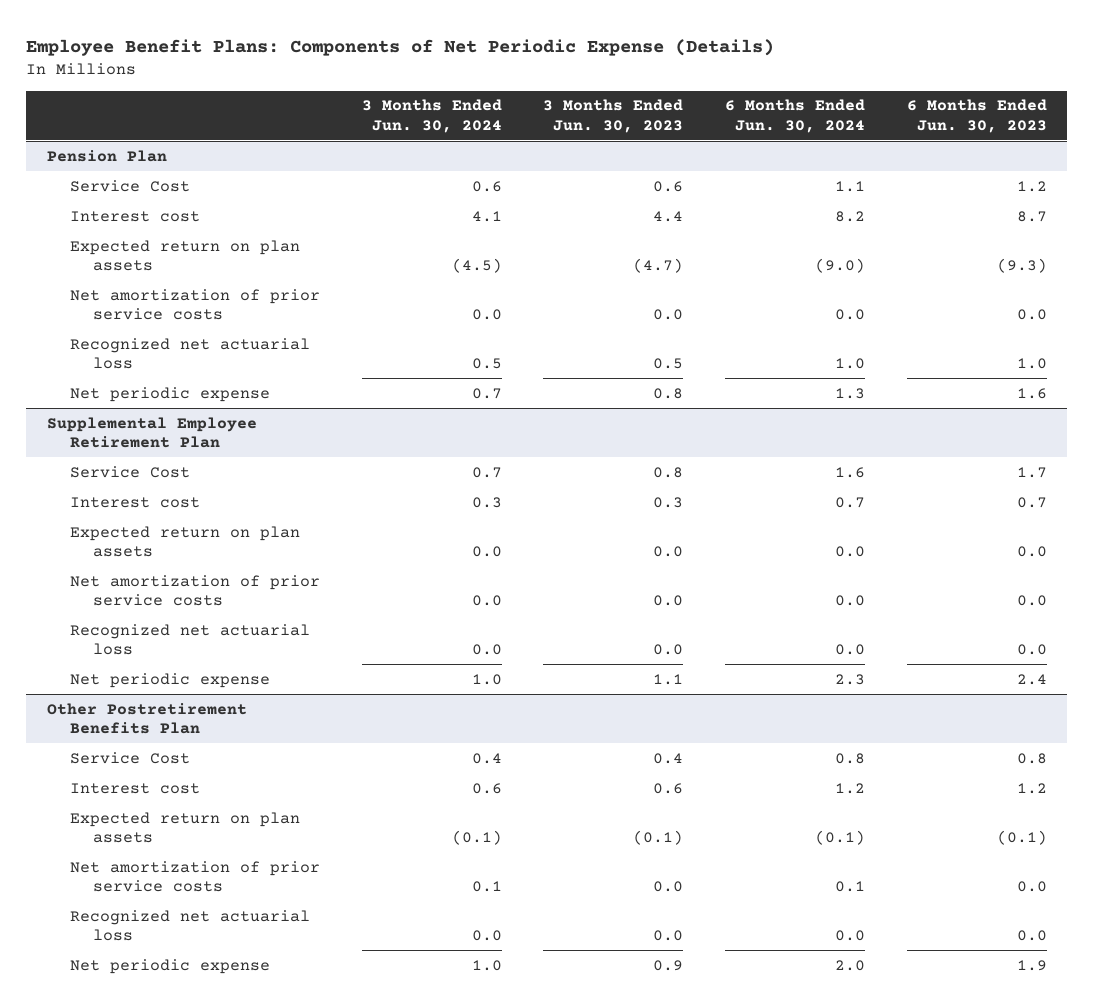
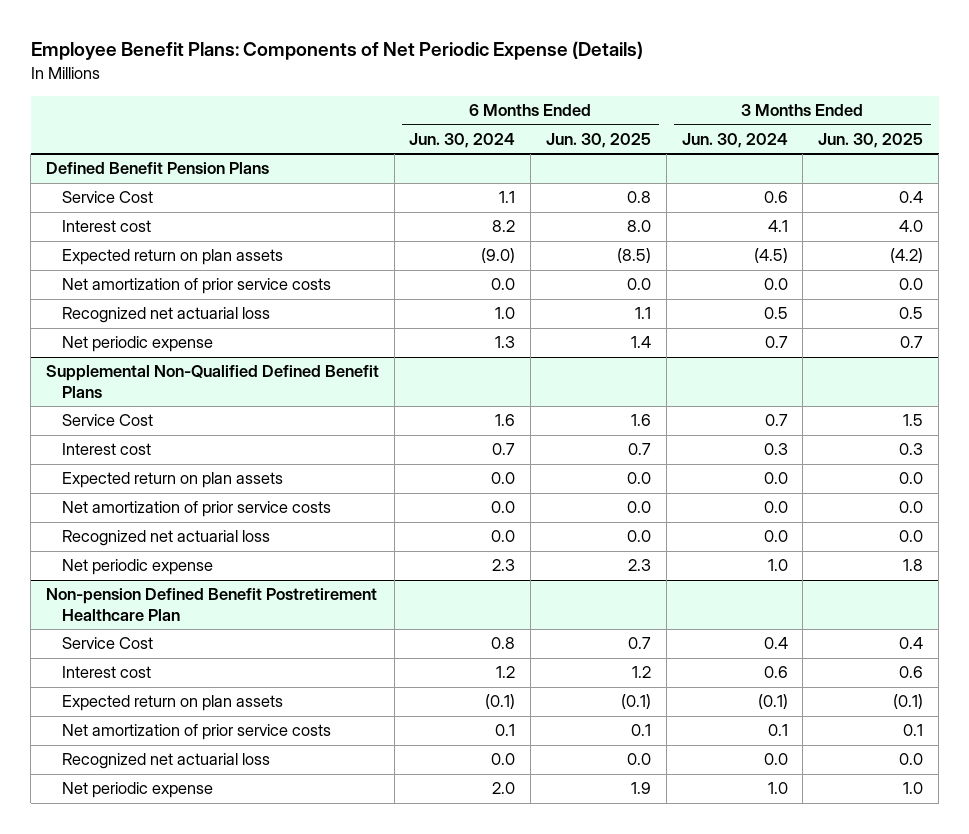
[543,99,684,133] 3 Months Ended Jun. 30, 2023 -> none
[906,99,1047,133] 6 Months Ended Jun. 30, 2023 -> none
none -> [546,132,652,148] Jun. 30, 2025
none -> [818,132,924,148] Jun. 30, 2025
[47,149,168,162] Pension Plan -> [45,162,269,175] Defined Benefit Pension Plans
[47,416,258,449] Supplemental Employee Retirement Plan -> [45,365,379,398] Supplemental Non-Qualified Defined Benefit Plans
[47,702,248,735] Other Postretirement Benefits Plan -> [45,588,377,621] Non-pension Defined Benefit Postretirement Healthcare Plan

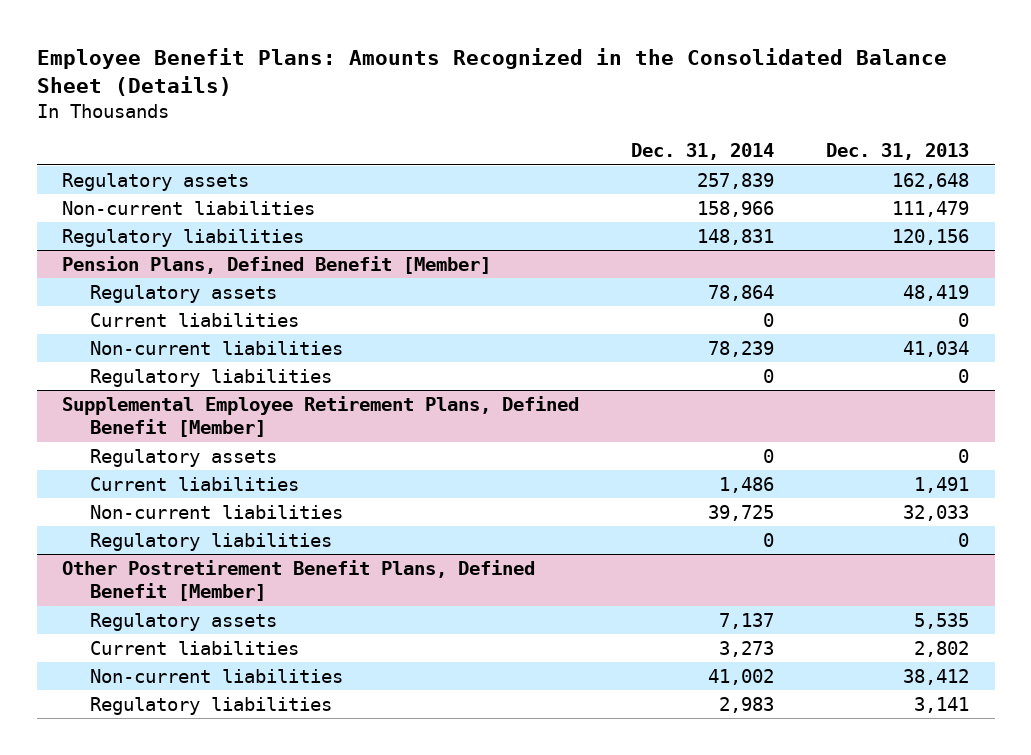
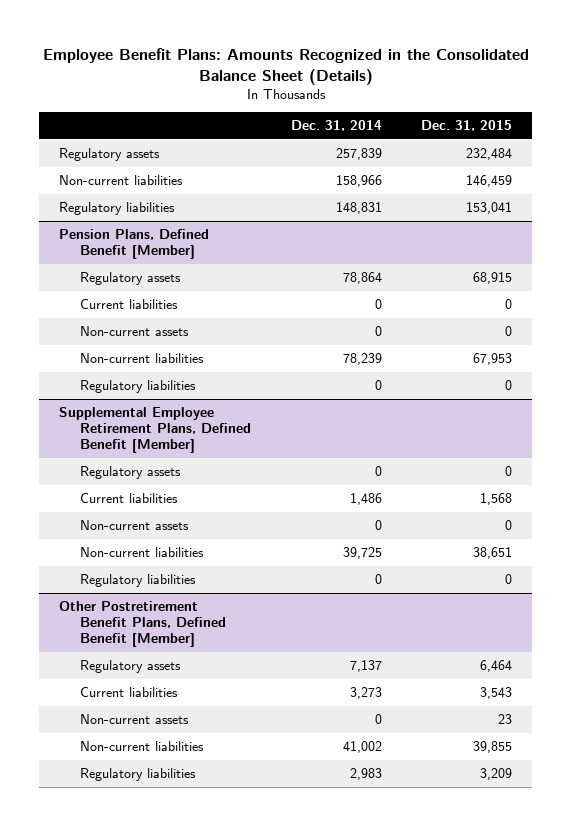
[825,143,969,161] Dec. 31, 2013 -> none
none -> [421,120,513,132] Dec. 31, 2015
none -> [79,325,189,336] Non-current assets
none -> [79,519,189,530] Non-current assets
none -> [79,713,189,724] Non-current assets

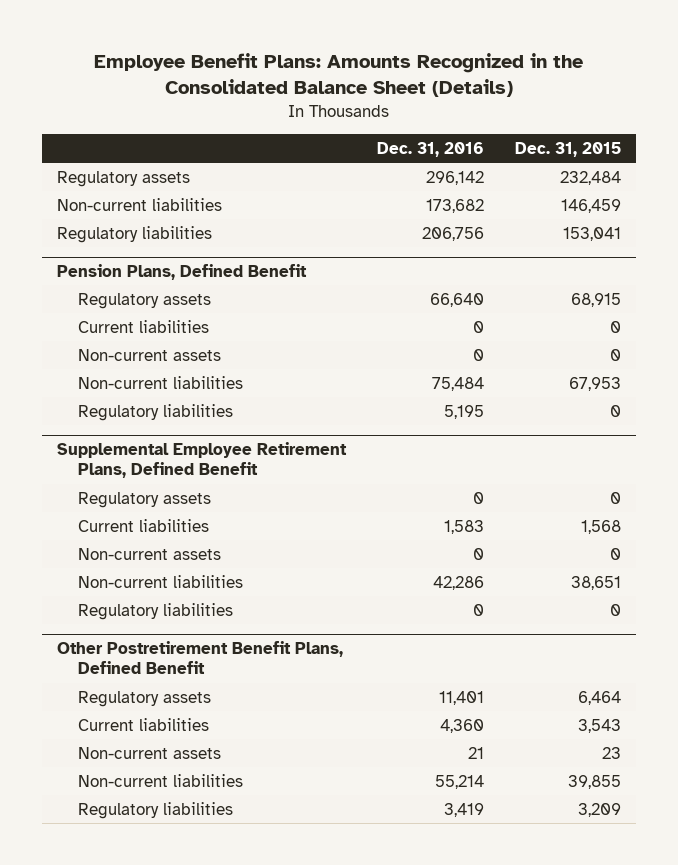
[290,120,382,132] Dec. 31, 2014 -> none
none -> [377,142,485,158] Dec. 31, 2016
[58,228,209,260] Pension Plans, Defined Benefit [Member] -> [57,264,308,281] Pension Plans, Defined Benefit
[58,406,251,454] Supplemental Employee Retirement Plans, Defined Benefit [Member] -> [57,442,348,479] Supplemental Employee Retirement Plans, Defined Benefit
[58,600,226,648] Other Postretirement Benefit Plans, Defined Benefit [Member] -> [57,641,344,675] Other Postretirement Benefit Plans, Defined Benefit

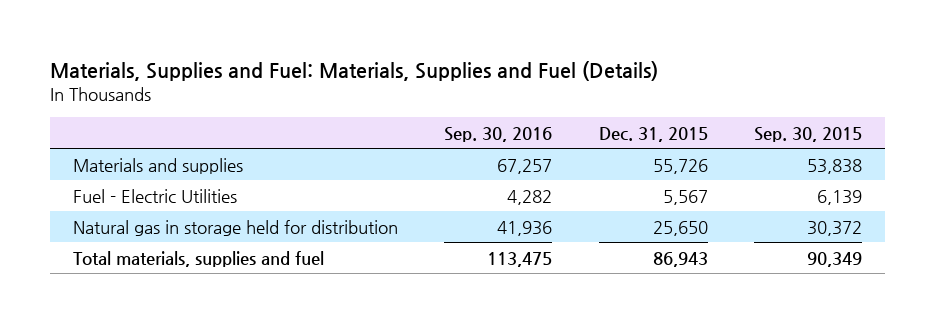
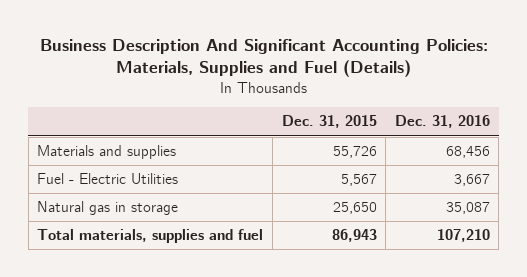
[49,60,658,81] Materials, Supplies and Fuel: Materials, Supplies and Fuel (Details) -> [39,38,488,78] Business Description And Significant Accounting Policies: Materials, Supplies and Fuel (Details)
[444,126,553,142] Sep. 30, 2016 -> none
[753,126,862,142] Sep. 30, 2015 -> none
none -> [394,115,490,129] Dec. 31, 2016
[73,219,399,236] Natural gas in storage held for distribution -> [37,201,179,216] Natural gas in storage

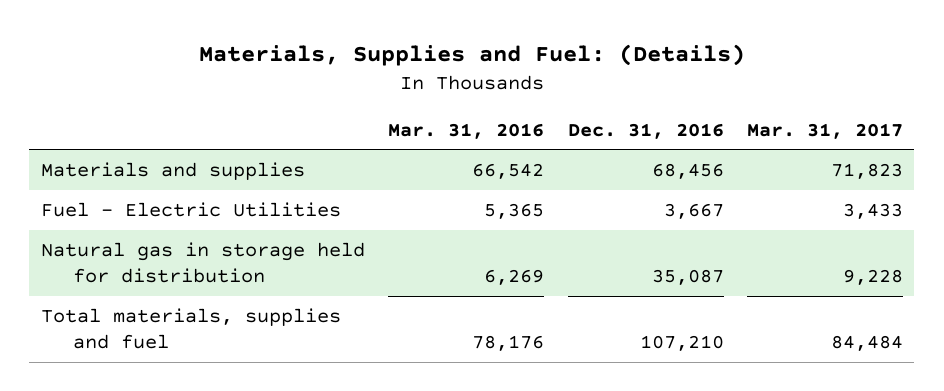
[39,38,488,78] Business Description And Significant Accounting Policies: Materials, Supplies and Fuel (Details) -> [198,44,745,67] Materials, Supplies and Fuel: (Details)
[281,115,377,129] Dec. 31, 2015 -> none
none -> [388,122,545,139] Mar. 31, 2016
none -> [746,122,903,139] Mar. 31, 2017
[37,201,179,216] Natural gas in storage -> [40,241,365,284] Natural gas in storage held for distribution

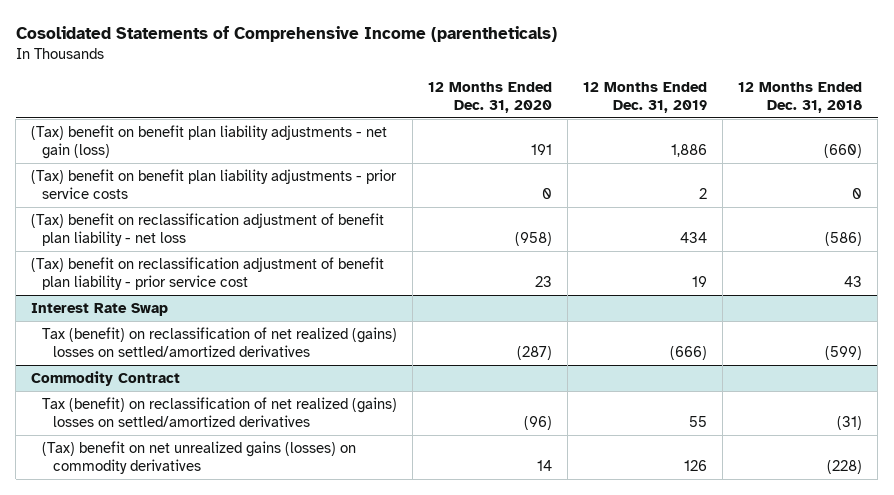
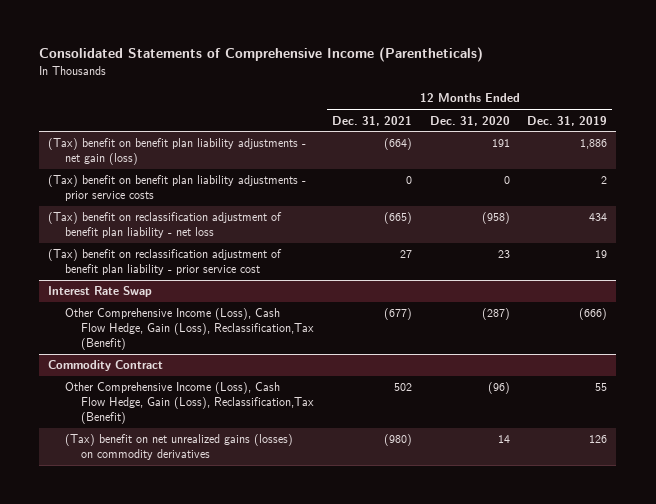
[15,25,557,42] Cosolidated Statements of Comprehensive Income (parentheticals) -> [39,47,484,63] Consolidated Statements of Comprehensive Income (Parentheticals)
[738,81,863,113] 12 Months Ended Dec. 31, 2018 -> none
none -> [331,115,412,126] Dec. 31, 2021
[42,327,398,357] Tax (benefit) on reclassification of net realized (gains) losses on settled/amortized derivatives -> [64,308,315,351] Other Comprehensive Income (Loss), Cash Flow Hedge, Gain (Loss), Reclassification,Tax (Benefit)
[42,397,398,427] Tax (benefit) on reclassification of net realized (gains) losses on settled/amortized derivatives -> [64,382,315,425] Other Comprehensive Income (Loss), Cash Flow Hedge, Gain (Loss), Reclassification,Tax (Benefit)

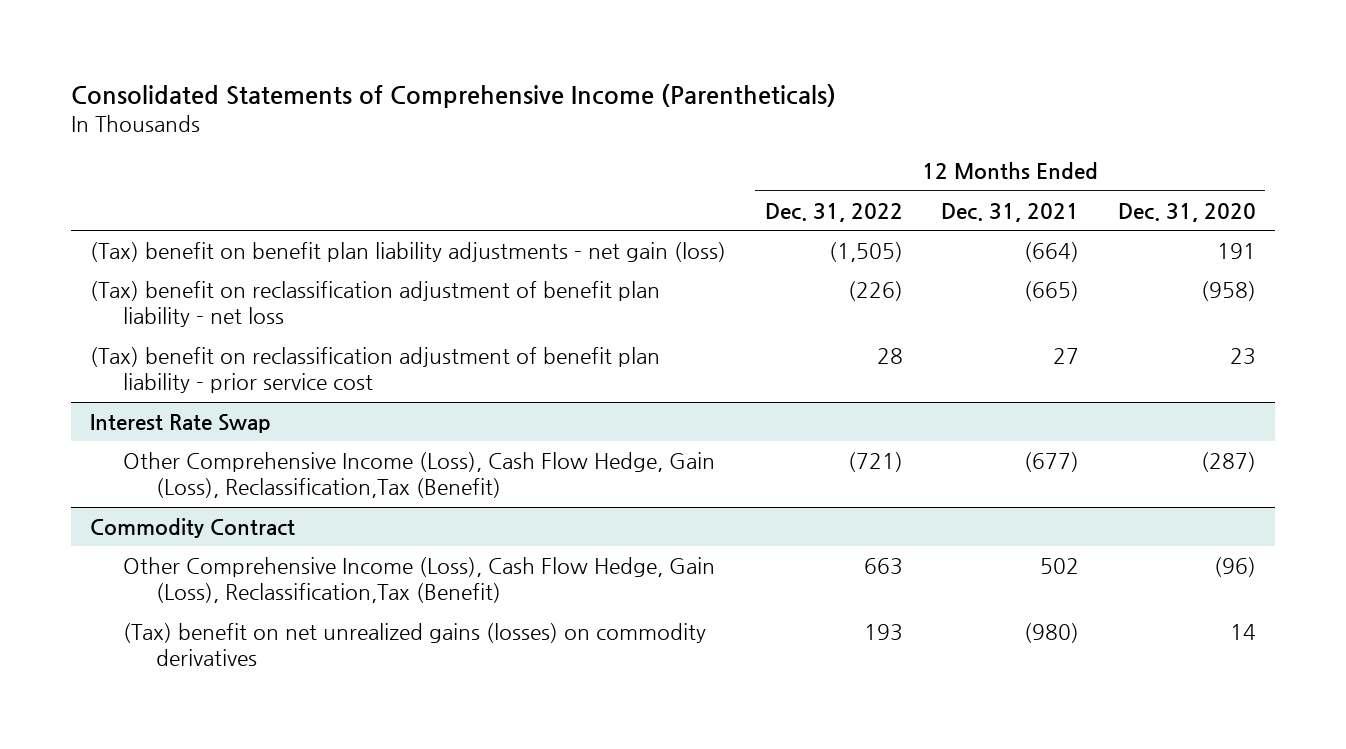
[527,115,608,126] Dec. 31, 2019 -> none
none -> [764,202,903,222] Dec. 31, 2022
[48,175,307,202] (Tax) benefit on benefit plan liability adjustments - prior service costs -> none

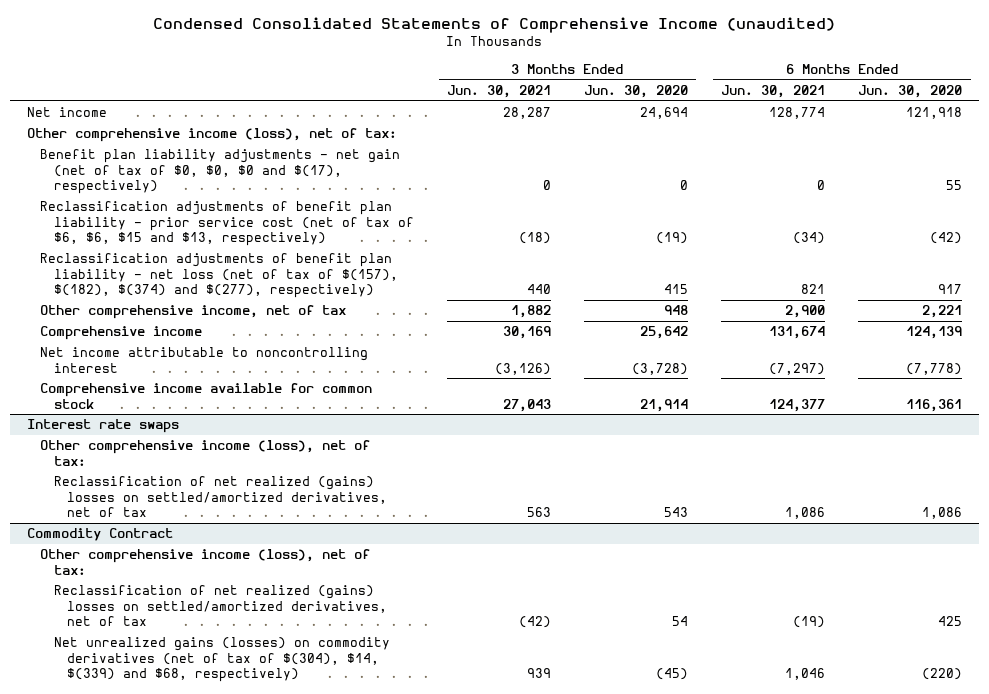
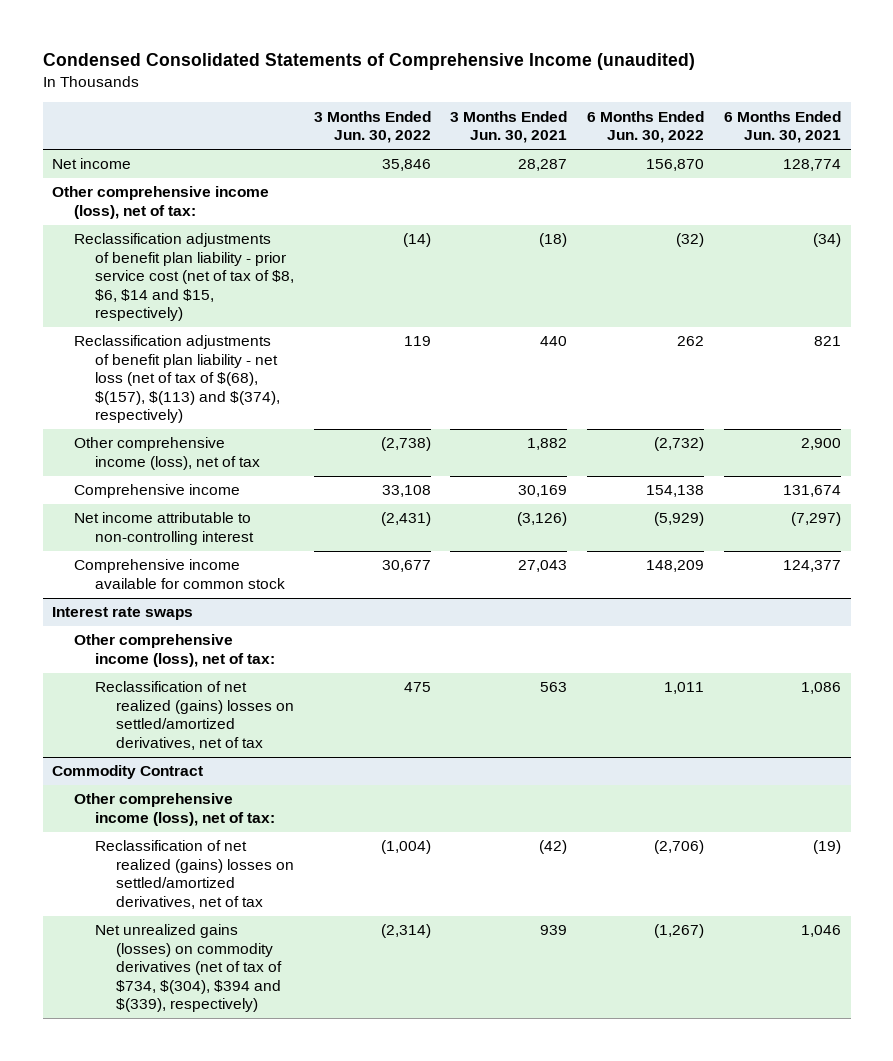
[584,84,689,98] Jun. 30, 2020 -> none
[858,84,963,98] Jun. 30, 2020 -> none
none -> [313,110,431,144] 3 Months Ended Jun. 30, 2022
none -> [587,110,705,144] 6 Months Ended Jun. 30, 2022
[40,149,401,194] Benefit plan liability adjustments - net gain (net of tax of $0, $0, $0 and $(17), respectively) -> none
[40,201,414,246] Reclassification adjustments of benefit plan liability - prior service cost (net of tax of $6, $6, $15 and $13, respectively) -> [73,233,294,322] Reclassification adjustments of benefit plan liability - prior service cost (net of tax of $8, $6, $14 and $15, respectively)
[40,253,398,298] Reclassification adjustments of benefit plan liability - net loss (net of tax of $(157), $(182), $(374) and $(277), respectively) -> [73,335,280,424] Reclassification adjustments of benefit plan liability - net loss (net of tax of $(68), $(157), $(113) and $(374), respectively)
[40,305,347,320] Other comprehensive income, net of tax -> [73,437,260,470] Other comprehensive income (loss), net of tax
[40,347,369,373] Net income attributable to noncontrolling interest -> [73,512,254,545] Net income attributable to non-controlling interest
[53,637,390,682] Net unrealized gains (losses) on commodity derivatives (net of tax of $(304), $14, $(339) and $68, respectively) -> [94,924,282,1013] Net unrealized gains (losses) on commodity derivatives (net of tax of $734, $(304), $394 and $(339), respectively)

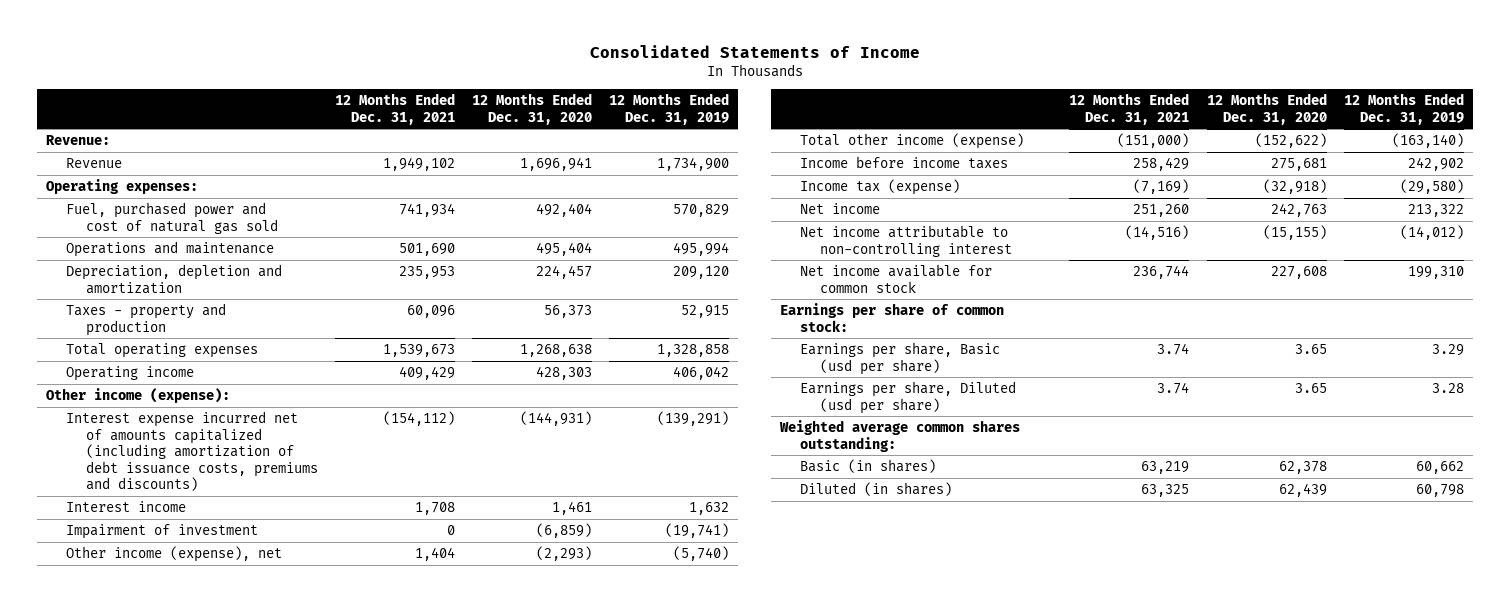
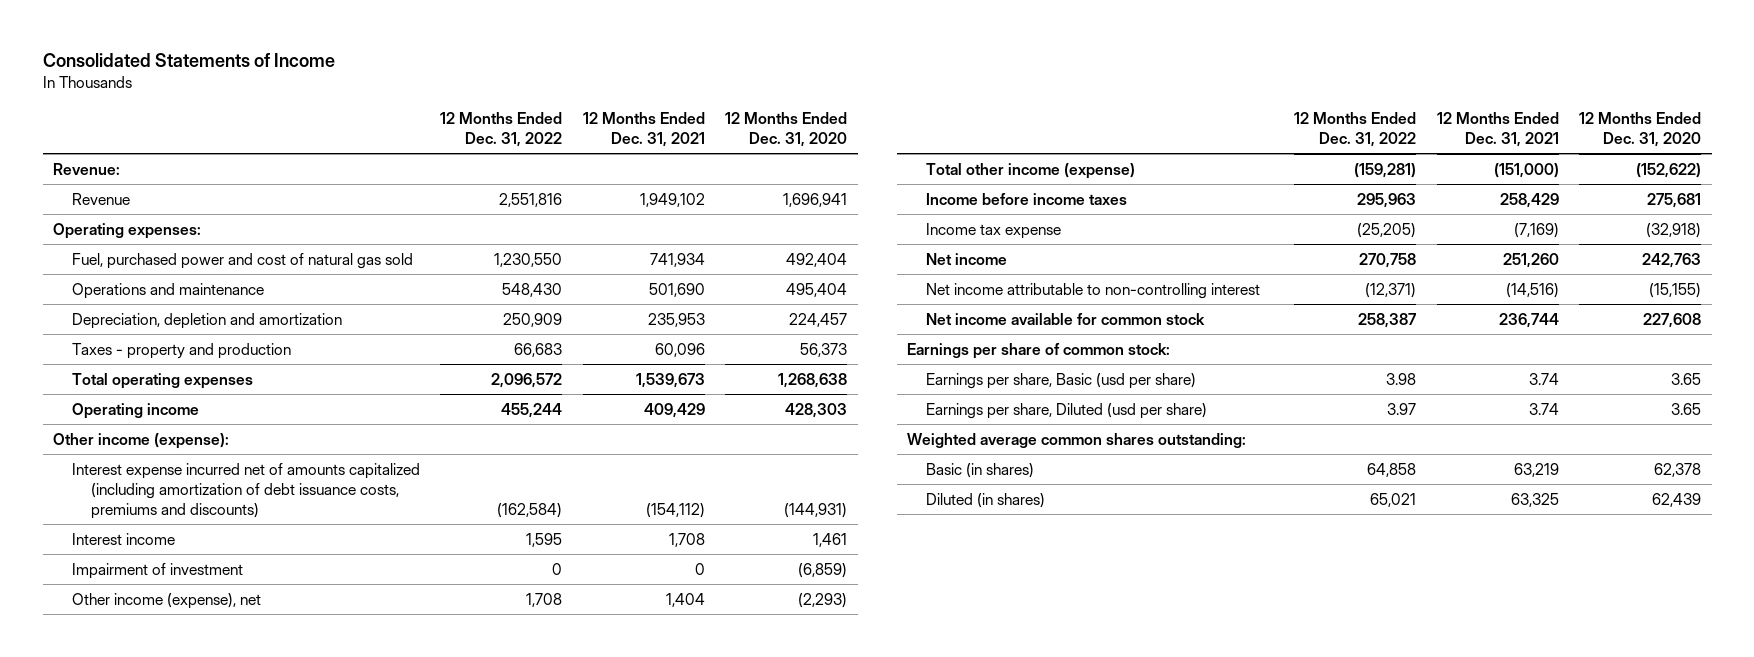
[609,93,730,125] 12 Months Ended Dec. 31, 2019 -> none
none -> [440,112,563,148] 12 Months Ended Dec. 31, 2022
[800,179,961,196] Income tax (expense) -> [925,222,1061,239] Income tax expense

